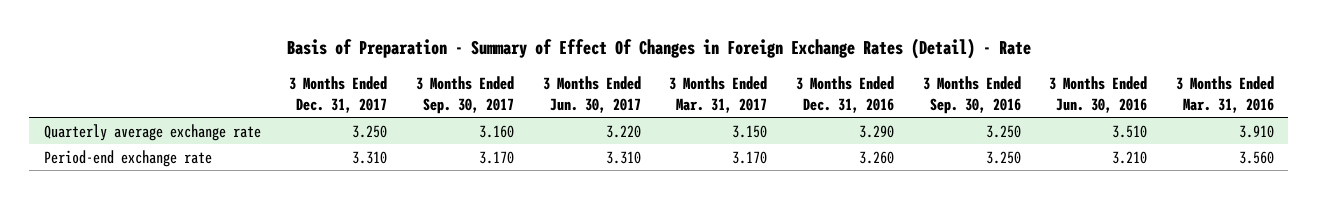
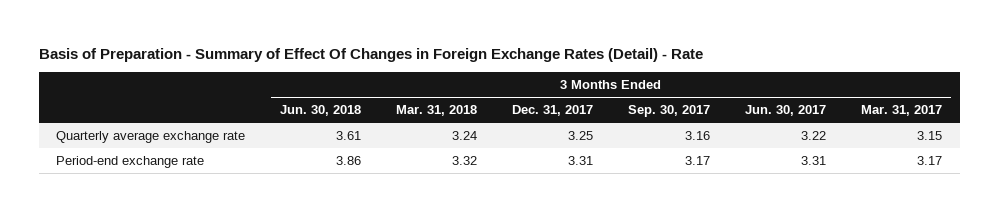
[795,76,894,113] 3 Months Ended Dec. 31, 2016 -> none
[922,76,1021,114] 3 Months Ended Sep. 30, 2016 -> none
[1049,76,1148,113] 3 Months Ended Jun. 30, 2016 -> none
[1175,76,1274,113] 3 Months Ended Mar. 31, 2016 -> none
none -> [280,105,362,117] Jun. 30, 2018
none -> [396,105,478,117] Mar. 31, 2018
[352,124,388,138] 3.250 -> [568,131,594,141] 3.25
[479,124,515,138] 3.160 -> [685,131,711,141] 3.16
[605,124,641,138] 3.220 -> [801,131,827,141] 3.22
[732,124,768,138] 3.150 -> [917,131,943,141] 3.15
[352,150,388,164] 3.310 -> [568,156,594,166] 3.31
[479,150,515,164] 3.170 -> [685,156,711,166] 3.17
[605,150,641,164] 3.310 -> [801,156,827,166] 3.31
[732,150,768,164] 3.170 -> [917,156,943,166] 3.17

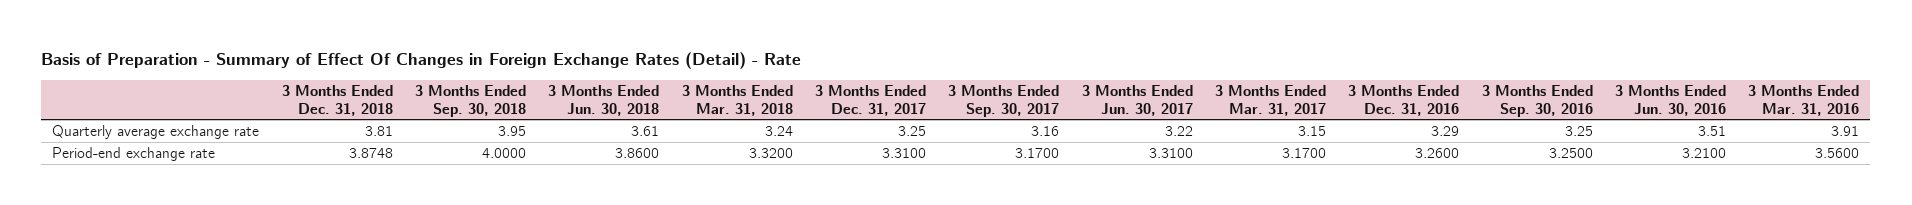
none -> [281,84,393,116] 3 Months Ended Dec. 31, 2018
none -> [415,84,527,117] 3 Months Ended Sep. 30, 2018
none -> [1348,84,1460,116] 3 Months Ended Dec. 31, 2016
none -> [1481,84,1593,117] 3 Months Ended Sep. 30, 2016
none -> [1614,84,1726,116] 3 Months Ended Jun. 30, 2016
none -> [1748,84,1860,116] 3 Months Ended Mar. 31, 2016
[336,156,362,166] 3.86 -> [615,148,660,159] 3.8600
[452,156,478,166] 3.32 -> [748,148,793,159] 3.3200
[568,156,594,166] 3.31 -> [881,148,926,159] 3.3100
[685,156,711,166] 3.17 -> [1015,148,1060,159] 3.1700
[801,156,827,166] 3.31 -> [1148,148,1193,159] 3.3100
[917,156,943,166] 3.17 -> [1281,148,1326,159] 3.1700

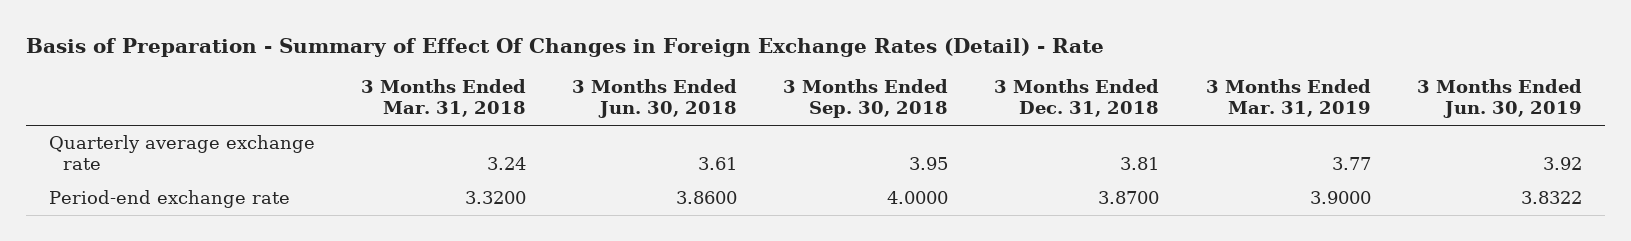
[814,84,926,116] 3 Months Ended Dec. 31, 2017 -> none
[948,84,1060,117] 3 Months Ended Sep. 30, 2017 -> none
[1081,84,1193,116] 3 Months Ended Jun. 30, 2017 -> none
[1214,84,1326,116] 3 Months Ended Mar. 31, 2017 -> none
[1348,84,1460,116] 3 Months Ended Dec. 31, 2016 -> none
[1481,84,1593,117] 3 Months Ended Sep. 30, 2016 -> none
[1614,84,1726,116] 3 Months Ended Jun. 30, 2016 -> none
[1748,84,1860,116] 3 Months Ended Mar. 31, 2016 -> none
none -> [1205,79,1371,118] 3 Months Ended Mar. 31, 2019
none -> [1416,79,1582,119] 3 Months Ended Jun. 30, 2019
[348,148,393,159] 3.8748 -> [1098,191,1160,205] 3.8700

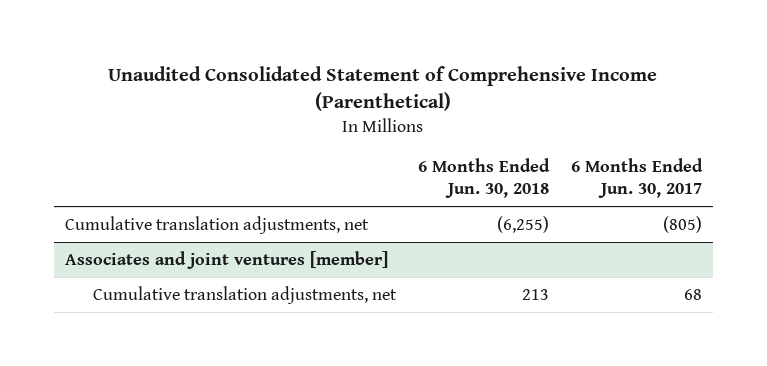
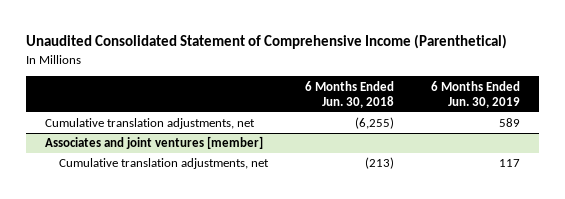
[570,158,703,199] 6 Months Ended Jun. 30, 2017 -> none
none -> [431,80,521,108] 6 Months Ended Jun. 30, 2019
[521,288,549,300] 213 -> [365,157,395,170] (213)

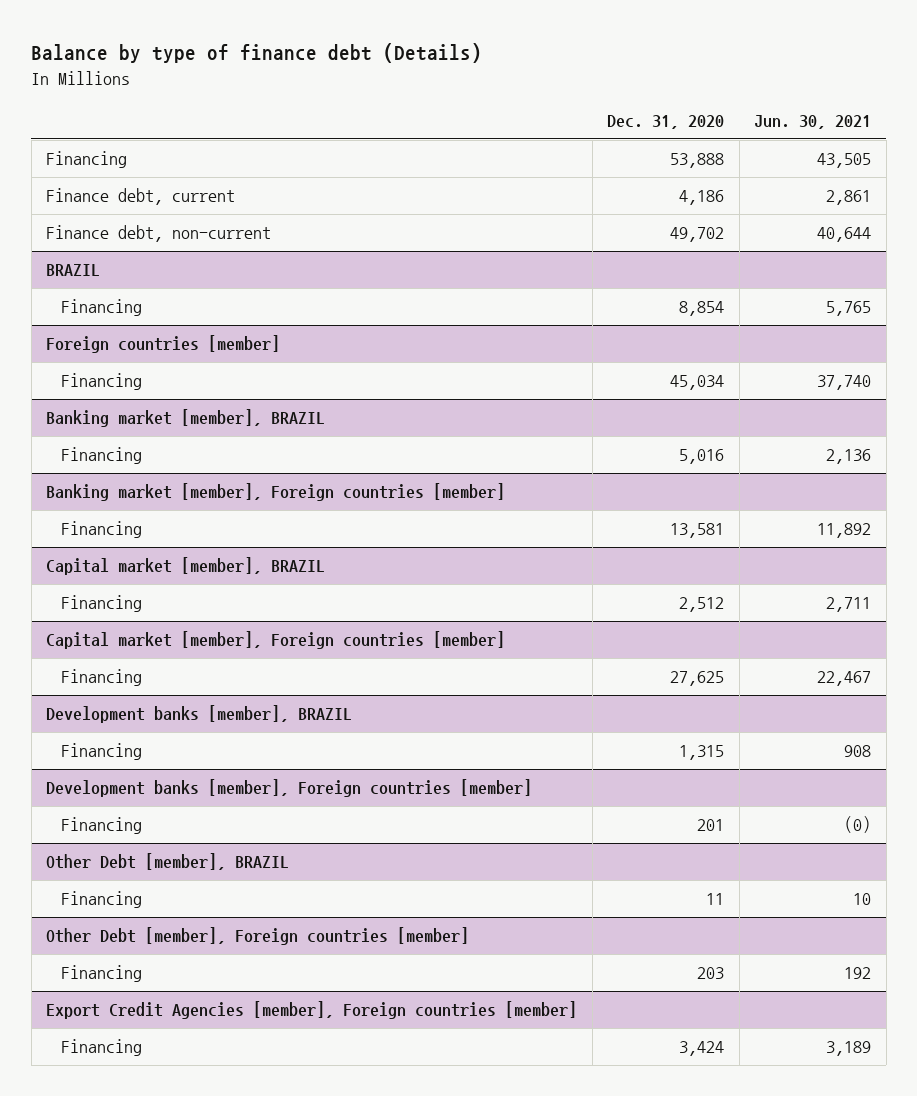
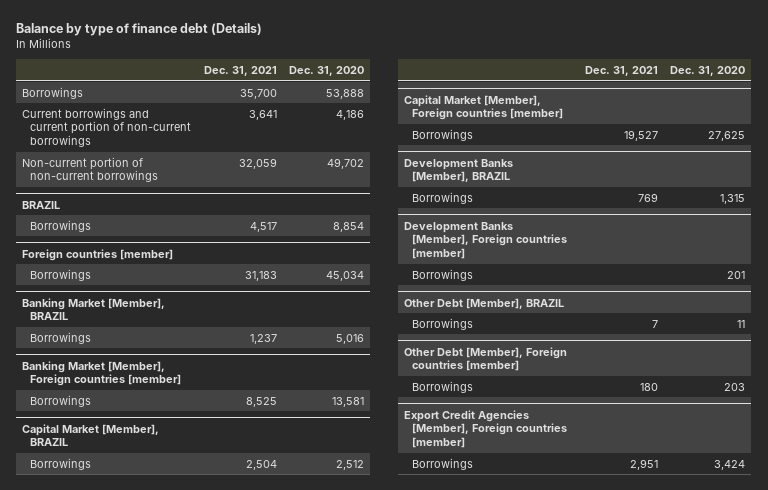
[754,115,872,130] Jun. 30, 2021 -> none
none -> [203,65,277,76] Dec. 31, 2021
[46,151,128,169] Financing -> [22,86,84,99] Borrowings
[46,188,236,206] Finance debt, current -> [22,107,192,148] Current borrowings and current portion of non-current borrowings
[46,225,272,243] Finance debt, non-current -> [22,156,159,183] Non-current portion of non-current borrowings
[61,299,143,317] Financing -> [30,219,92,232] Borrowings
[61,373,143,391] Financing -> [30,268,92,281] Borrowings
[46,409,326,428] Banking market [member], BRAZIL -> [22,297,166,321] Banking Market [Member], BRAZIL
[61,447,143,465] Financing -> [30,331,92,344] Borrowings
[46,483,506,502] Banking market [member], Foreign countries [member] -> [22,360,182,387] Banking Market [Member], Foreign countries [member]
[61,521,143,539] Financing -> [30,394,92,407] Borrowings
[46,557,326,576] Capital market [member], BRAZIL -> [22,423,160,447] Capital Market [Member], BRAZIL
[61,595,143,613] Financing -> [30,457,92,470] Borrowings
[46,631,506,650] Capital market [member], Foreign countries [member] -> [403,94,563,121] Capital Market [Member], Foreign countries [member]
[61,669,143,687] Financing -> [411,128,473,141] Borrowings
[46,705,353,724] Development banks [member], BRAZIL -> [403,158,513,183] Development Banks [Member], BRAZIL
[61,743,143,761] Financing -> [411,191,473,204] Borrowings
[46,779,533,798] Development banks [member], Foreign countries [member] -> [403,221,567,260] Development Banks [Member], Foreign countries [member]
[61,817,143,835] Financing -> [411,268,473,281] Borrowings
[46,853,290,871] Other Debt [member], BRAZIL -> [403,297,564,309] Other Debt [Member], BRAZIL
[61,891,143,909] Financing -> [411,317,473,330] Borrowings
[46,927,470,946] Other Debt [member], Foreign countries [member] -> [403,346,567,372] Other Debt [Member], Foreign countries [member]
[61,965,143,983] Financing -> [411,380,473,393] Borrowings
[46,1001,578,1020] Export Credit Agencies [member], Foreign countries [member] -> [403,409,567,449] Export Credit Agencies [Member], Foreign countries [member]
[61,1039,143,1057] Financing -> [411,457,473,470] Borrowings

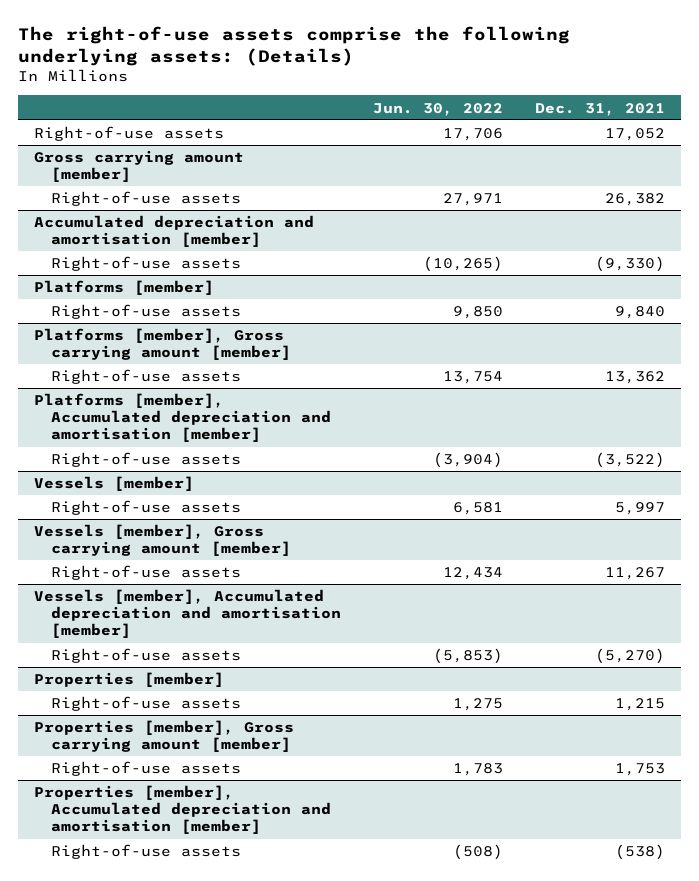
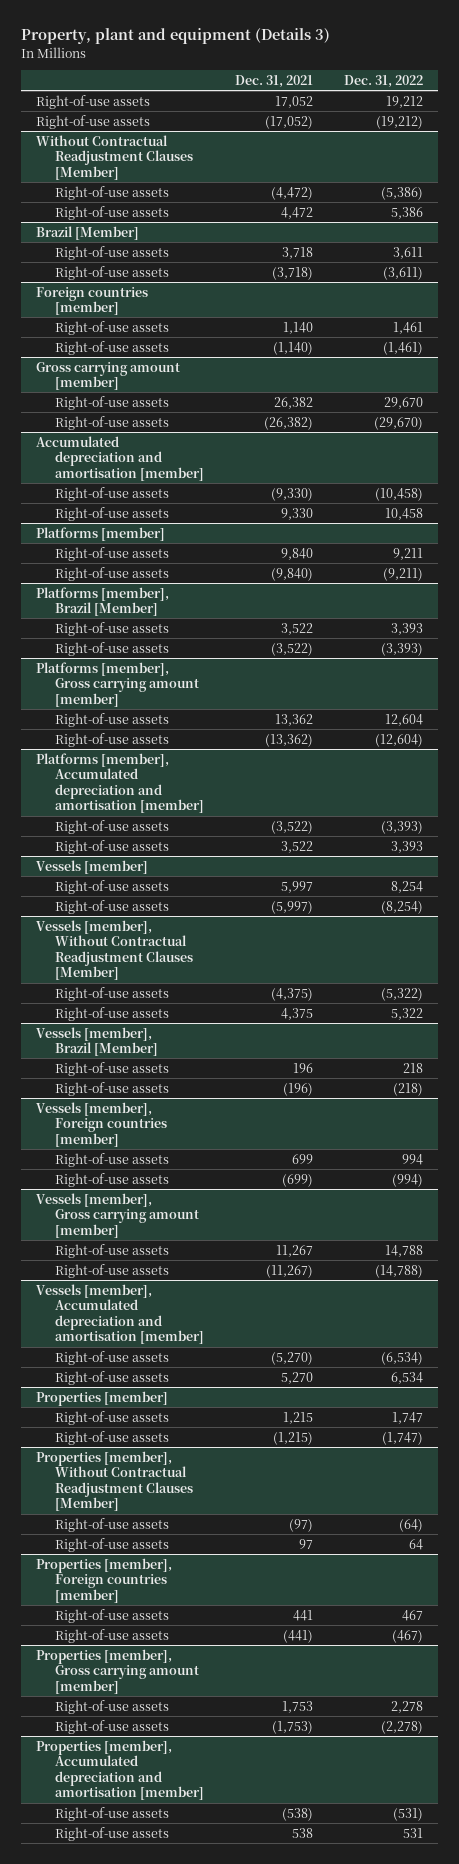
[18,26,571,67] The right-of-use assets comprise the following underlying assets: (Details) -> [20,28,330,45] Property, plant and equipment (Details 3)
[372,102,503,116] Jun. 30, 2022 -> none
none -> [343,74,423,88] Dec. 31, 2022
none -> [36,114,151,129] Right-of-use assets
none -> [36,134,193,180] Without Contractual Readjustment Clauses [Member]
none -> [54,185,169,200] Right-of-use assets
none -> [54,205,169,220] Right-of-use assets
none -> [36,225,140,240] Brazil [Member]
none -> [54,245,169,260] Right-of-use assets
none -> [54,265,169,280] Right-of-use assets
none -> [36,286,149,316] Foreign countries [member]
none -> [54,320,169,335] Right-of-use assets
none -> [54,340,169,355] Right-of-use assets
none -> [54,415,169,430] Right-of-use assets
none -> [54,506,169,521] Right-of-use assets
none -> [54,566,169,581] Right-of-use assets
none -> [36,586,170,617] Platforms [member], Brazil [Member]
none -> [54,621,169,636] Right-of-use assets
none -> [54,641,169,656] Right-of-use assets
none -> [54,732,169,747] Right-of-use assets
none -> [54,839,169,854] Right-of-use assets
none -> [54,899,169,914] Right-of-use assets
none -> [36,919,193,981] Vessels [member], Without Contractual Readjustment Clauses [Member]
none -> [54,986,169,1001] Right-of-use assets
none -> [54,1006,169,1021] Right-of-use assets
none -> [36,1026,158,1057] Vessels [member], Brazil [Member]
none -> [54,1061,169,1076] Right-of-use assets
none -> [54,1081,169,1096] Right-of-use assets
none -> [36,1101,167,1147] Vessels [member], Foreign countries [member]
none -> [54,1152,169,1167] Right-of-use assets
none -> [54,1172,169,1187] Right-of-use assets
none -> [54,1263,169,1278] Right-of-use assets
none -> [54,1370,169,1385] Right-of-use assets
none -> [54,1430,169,1445] Right-of-use assets
none -> [36,1450,193,1512] Properties [member], Without Contractual Readjustment Clauses [Member]
none -> [54,1517,169,1532] Right-of-use assets
none -> [54,1537,169,1552] Right-of-use assets
none -> [36,1557,173,1603] Properties [member], Foreign countries [member]
none -> [54,1608,169,1623] Right-of-use assets
none -> [54,1628,169,1643] Right-of-use assets
none -> [54,1719,169,1734] Right-of-use assets
none -> [54,1826,169,1841] Right-of-use assets

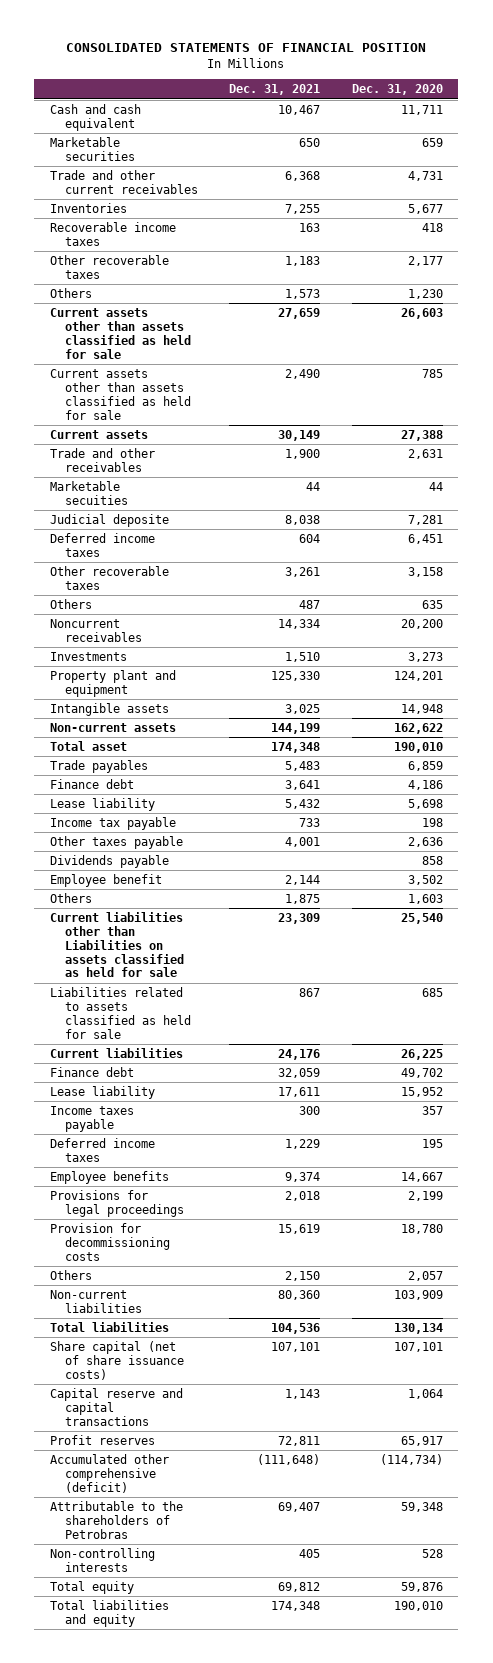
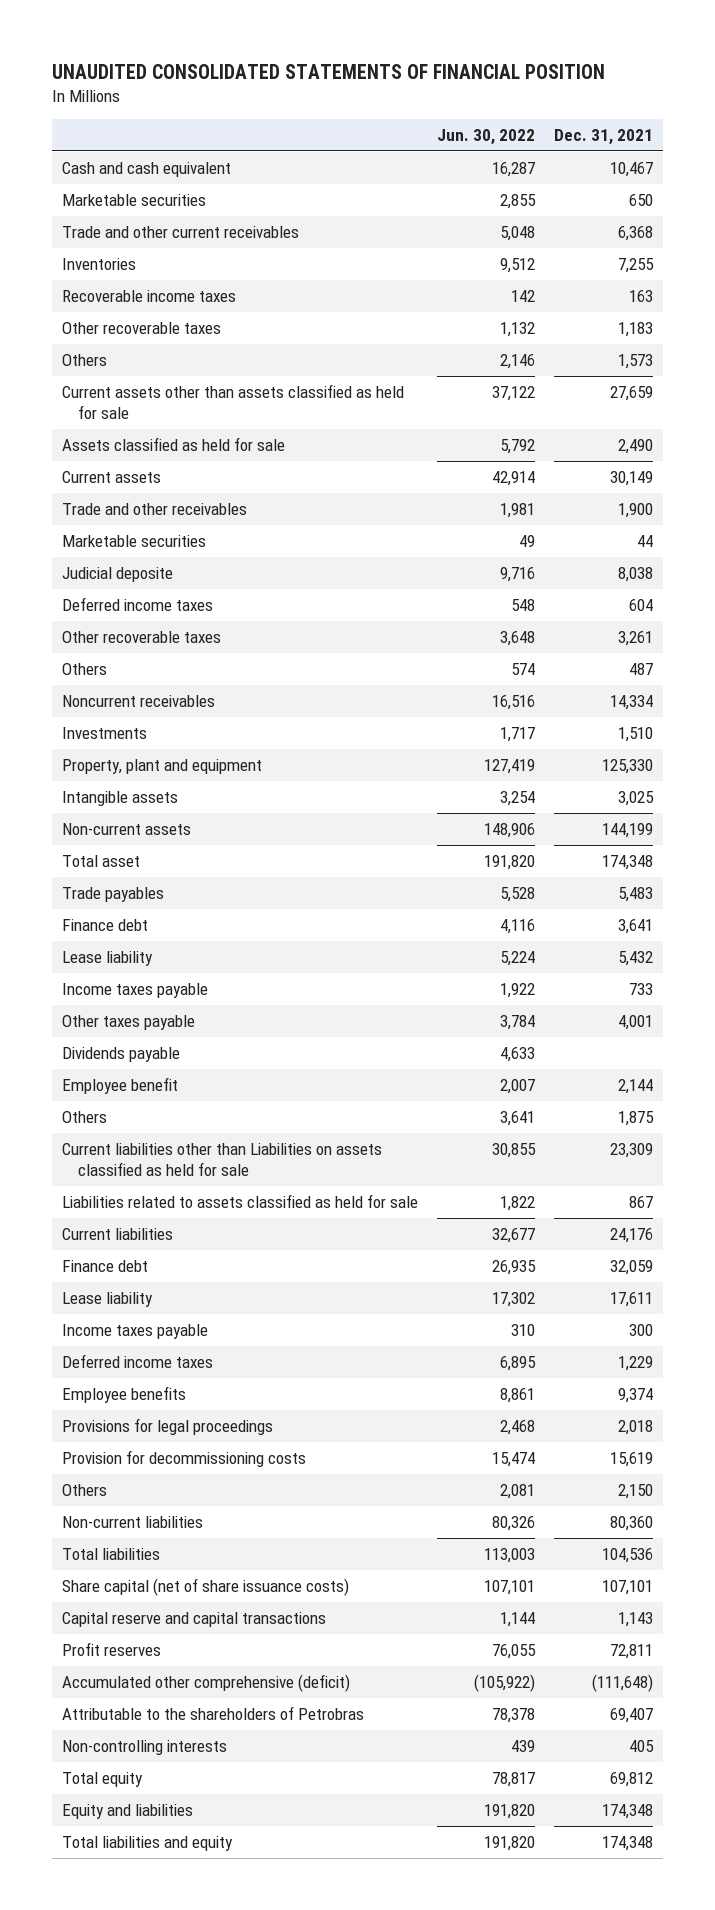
[66,43,427,53] CONSOLIDATED STATEMENTS OF FINANCIAL POSITION -> [52,63,606,79] UNAUDITED CONSOLIDATED STATEMENTS OF FINANCIAL POSITION
[351,84,443,96] Dec. 31, 2020 -> none
none -> [437,129,536,146] Jun. 30, 2022
[50,368,192,420] Current assets other than assets classified as held for sale -> [61,436,285,451] Assets classified as held for sale
[50,480,129,505] Marketable secuities -> [61,534,206,547] Marketable securities
[50,669,177,697] Property plant and equipment -> [61,758,262,774] Property, plant and equipment
[50,816,177,830] Income tax payable -> [61,982,208,998] Income taxes payable
none -> [61,1803,193,1819] Equity and liabilities

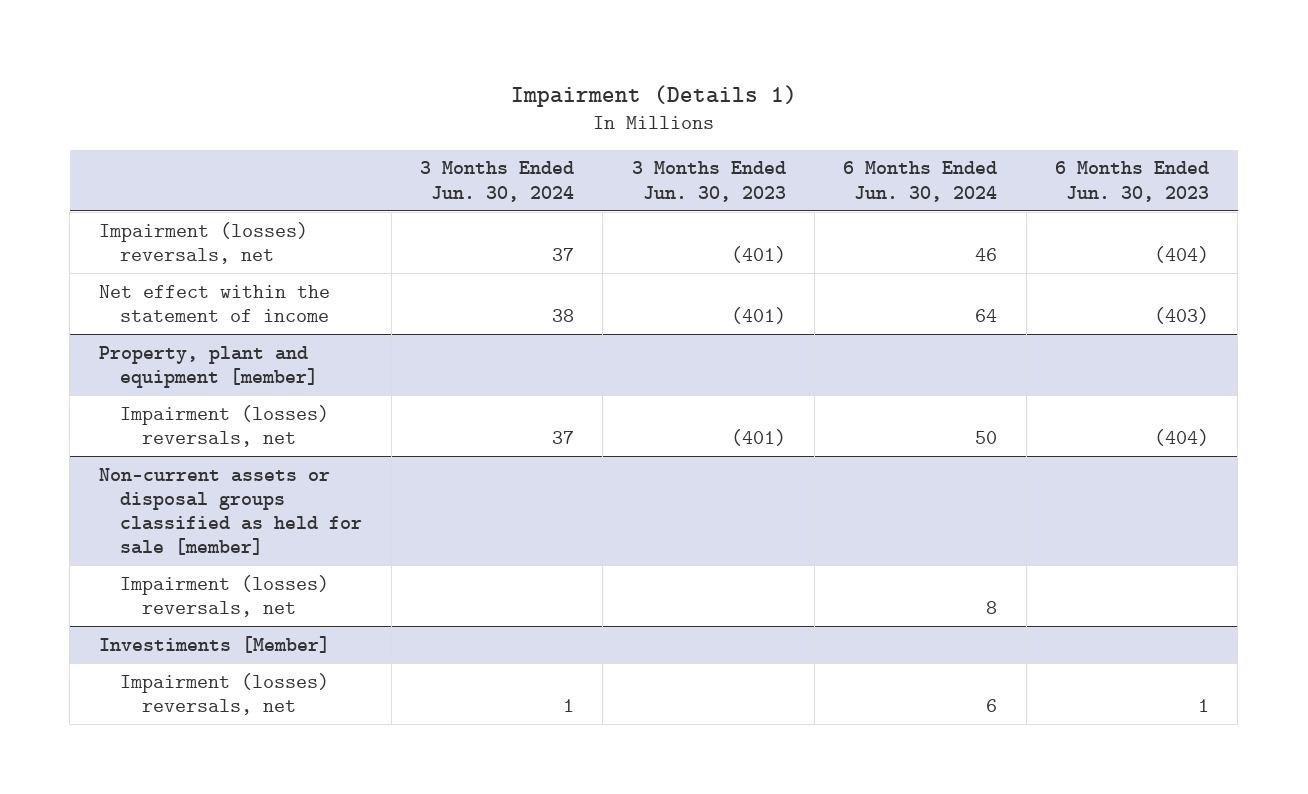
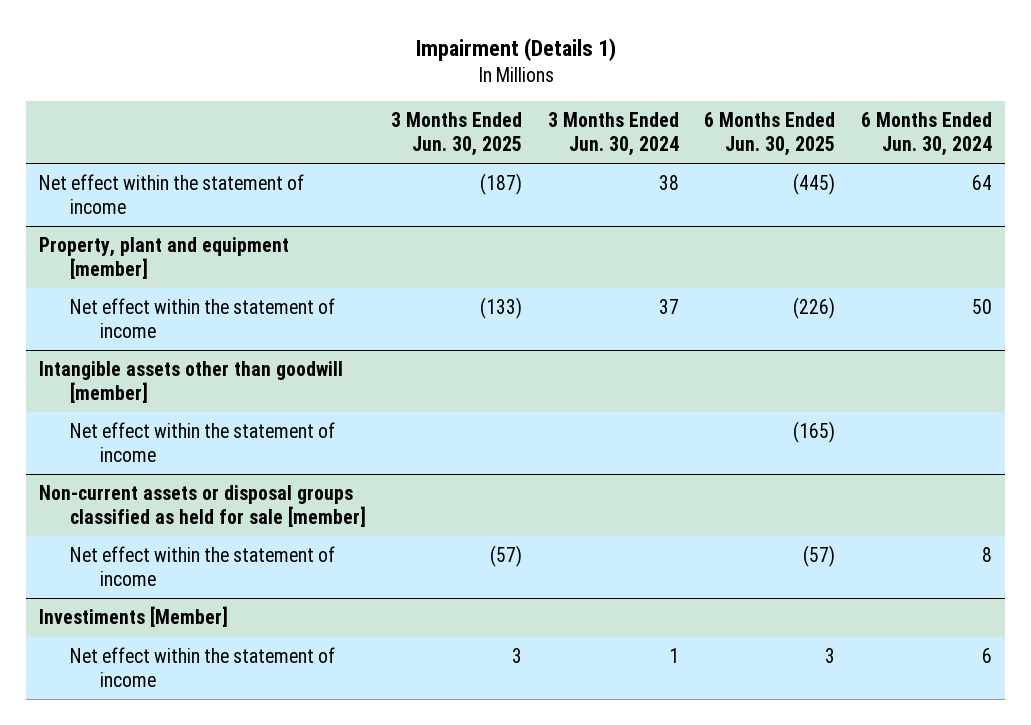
[631,161,786,202] 3 Months Ended Jun. 30, 2023 -> none
[1054,161,1209,202] 6 Months Ended Jun. 30, 2023 -> none
none -> [391,112,523,156] 3 Months Ended Jun. 30, 2025
none -> [704,112,836,156] 6 Months Ended Jun. 30, 2025
[98,221,308,264] Impairment (losses) reversals, net -> none
[120,404,330,447] Impairment (losses) reversals, net -> [69,298,335,338] Net effect within the statement of income
none -> [38,361,343,403] Intangible assets other than goodwill [member]
none -> [69,422,335,462] Net effect within the statement of income
[120,574,330,617] Impairment (losses) reversals, net -> none
none -> [69,546,335,586] Net effect within the statement of income
[120,672,330,715] Impairment (losses) reversals, net -> none
none -> [69,647,335,687] Net effect within the statement of income

